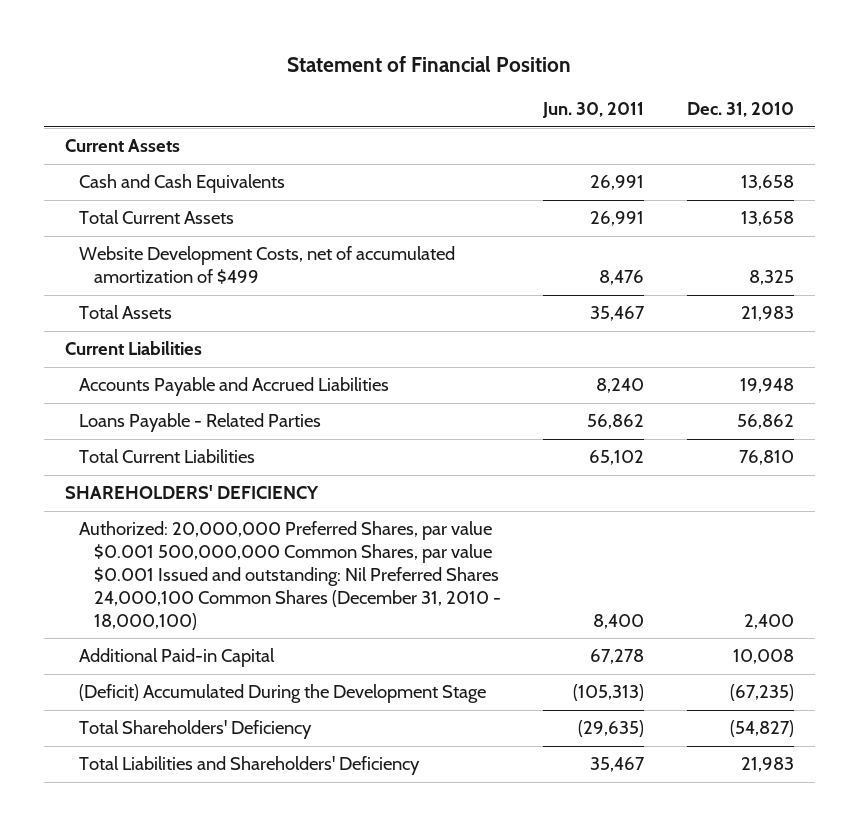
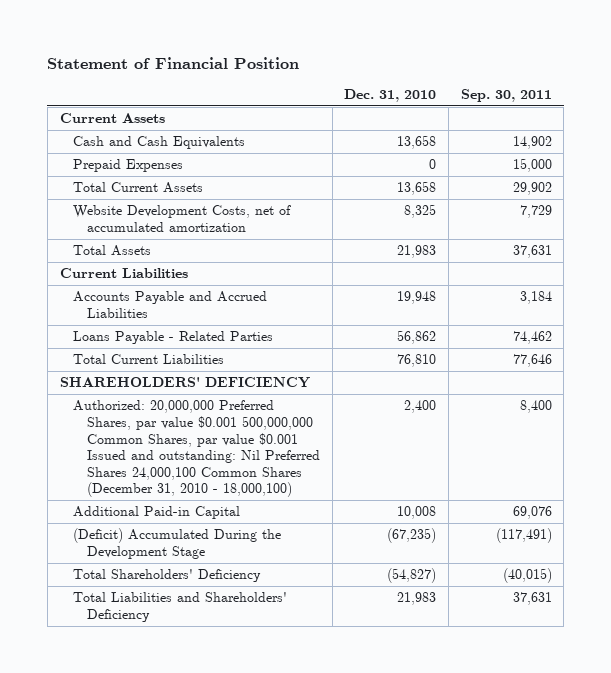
[542,102,645,119] Jun. 30, 2011 -> none
none -> [460,88,552,102] Sep. 30, 2011
none -> [73,159,184,173] Prepaid Expenses
[79,246,456,285] Website Development Costs, net of accumulated amortization of $499 -> [73,205,292,232] Website Development Costs, net of accumulated amortization

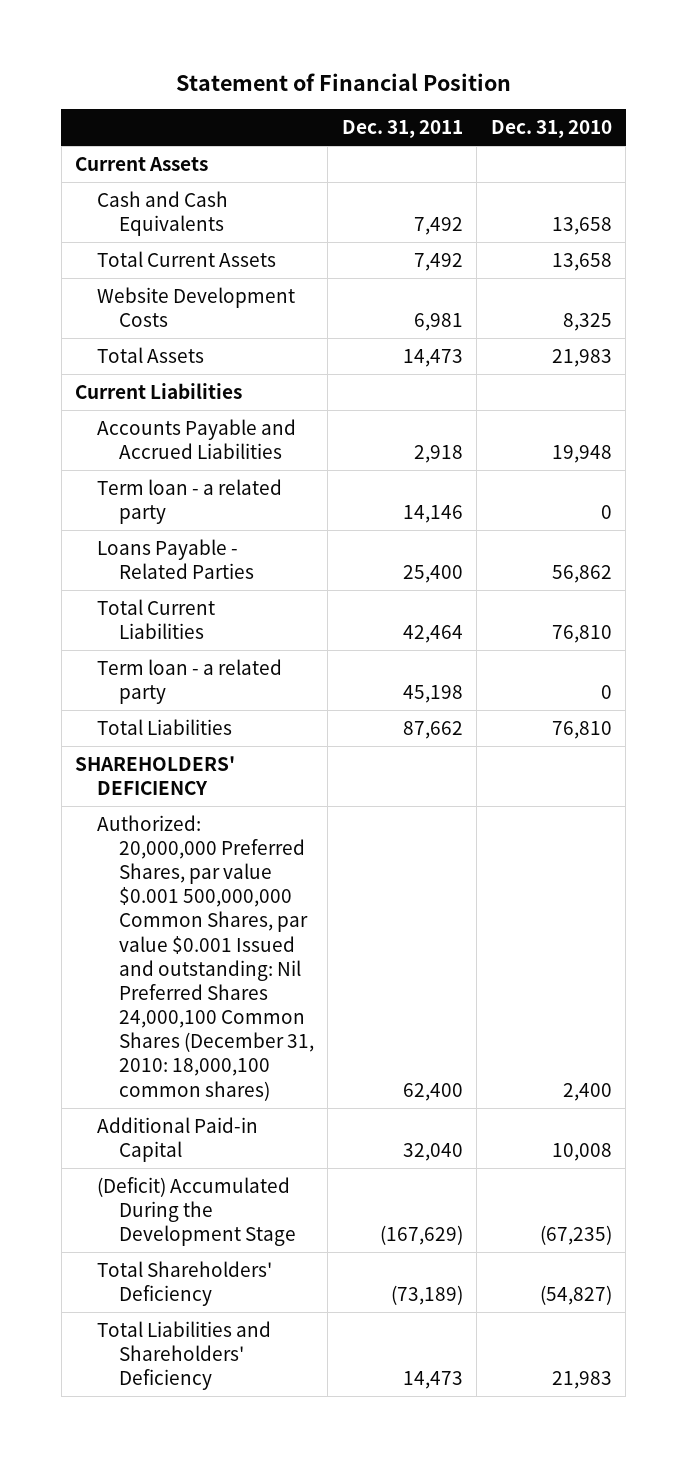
[460,88,552,102] Sep. 30, 2011 -> none
none -> [341,120,463,139] Dec. 31, 2011
[73,159,184,173] Prepaid Expenses -> none
[73,205,292,232] Website Development Costs, net of accumulated amortization -> [97,286,296,328] Website Development Costs
none -> [97,478,283,525] Term loan - a related party
none -> [97,658,283,705] Term loan - a related party
none -> [97,718,233,735] Total Liabilities
[73,400,321,498] Authorized: 20,000,000 Preferred Shares, par value $0.001 500,000,000 Common Shares, par value $0.001 Issued and outstanding: Nil Preferred Shares 24,000,100 Common Shares (December 31, 2010 - 18,000,100) -> [97,814,315,1101] Authorized: 20,000,000 Preferred Shares, par value $0.001 500,000,000 Common Shares, par value $0.001 Issued and outstanding: Nil Preferred Shares 24,000,100 Common Shares (December 31, 2010: 18,000,100 common shares)

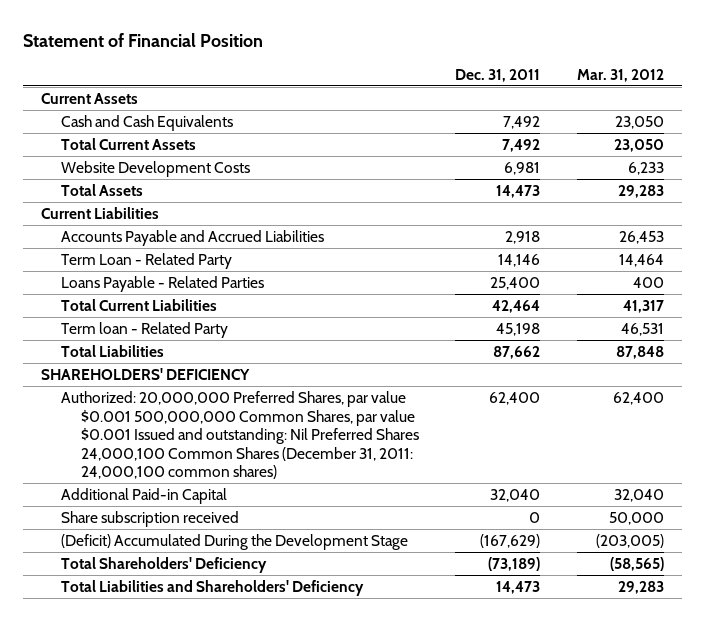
[490,120,612,139] Dec. 31, 2010 -> none
none -> [576,68,664,82] Mar. 31, 2012
[97,478,283,525] Term loan - a related party -> [60,253,232,270] Term Loan - Related Party
[97,658,283,705] Term loan - a related party -> [60,322,228,339] Term loan - Related Party
[97,814,315,1101] Authorized: 20,000,000 Preferred Shares, par value $0.001 500,000,000 Common Shares, par value $0.001 Issued and outstanding: Nil Preferred Shares 24,000,100 Common Shares (December 31, 2010: 18,000,100 common shares) -> [60,391,419,480] Authorized: 20,000,000 Preferred Shares, par value $0.001 500,000,000 Common Shares, par value $0.001 Issued and outstanding: Nil Preferred Shares 24,000,100 Common Shares (December 31, 2011: 24,000,100 common shares)
none -> [60,511,239,528] Share subscription received

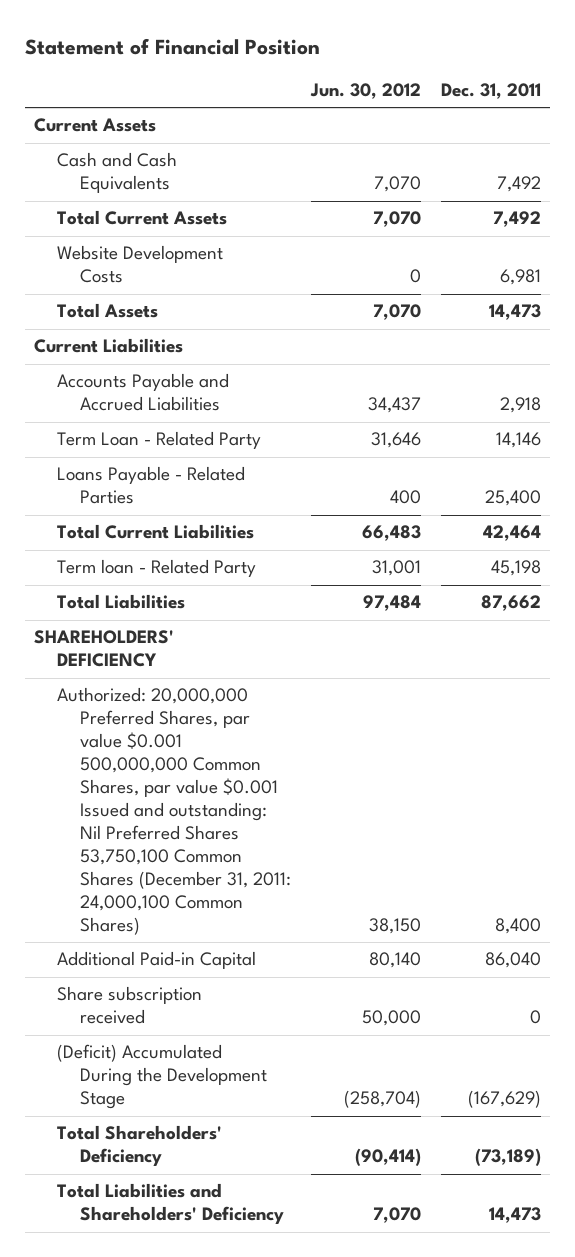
[576,68,664,82] Mar. 31, 2012 -> none
none -> [310,83,422,100] Jun. 30, 2012
[60,391,419,480] Authorized: 20,000,000 Preferred Shares, par value $0.001 500,000,000 Common Shares, par value $0.001 Issued and outstanding: Nil Preferred Shares 24,000,100 Common Shares (December 31, 2011: 24,000,100 common shares) -> [57,687,292,936] Authorized: 20,000,000 Preferred Shares, par value $0.001 500,000,000 Common Shares, par value $0.001 Issued and outstanding: Nil Preferred Shares 53,750,100 Common Shares (December 31, 2011: 24,000,100 Common Shares)
[489,392,541,406] 62,400 -> [494,918,541,935] 8,400
[490,489,541,503] 32,040 -> [484,952,541,969] 86,040

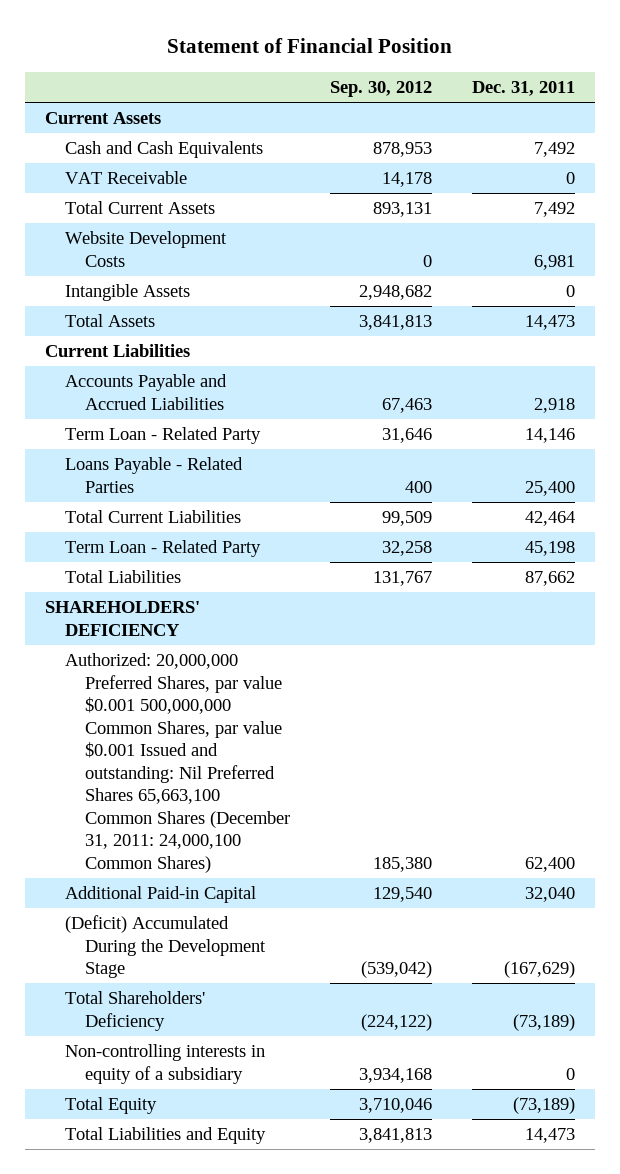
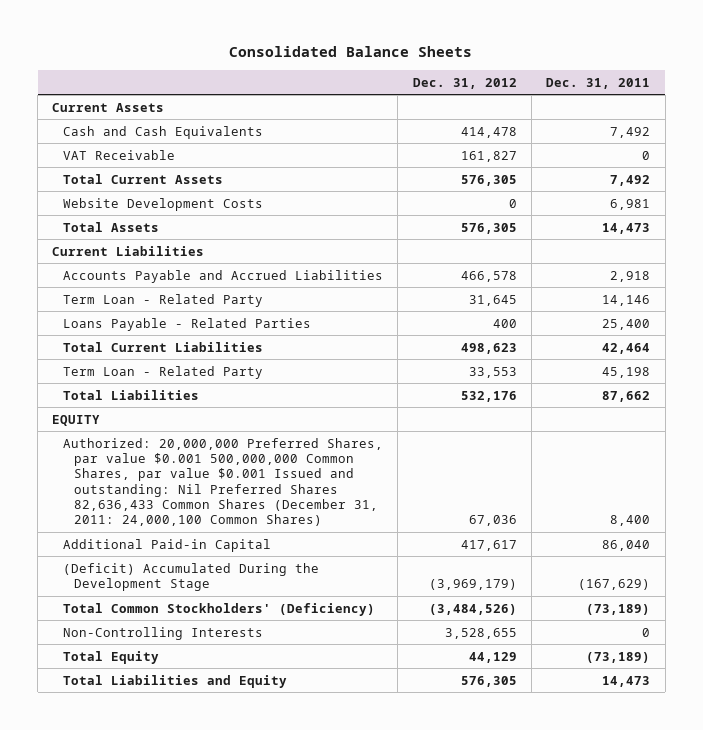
[166,38,452,54] Statement of Financial Position -> [229,46,473,58] Consolidated Balance Sheets
[329,81,432,98] Sep. 30, 2012 -> none
none -> [412,77,517,89] Dec. 31, 2012
[64,284,190,302] Intangible Assets -> none
[44,601,200,636] SHAREHOLDERS' DEFICIENCY -> [52,414,101,426] EQUITY
[64,653,290,873] Authorized: 20,000,000 Preferred Shares, par value $0.001 500,000,000 Common Shares, par value $0.001 Issued and outstanding: Nil Preferred Shares 65,663,100 Common Shares (December 31, 2011: 24,000,100 Common Shares) -> [63,437,384,527] Authorized: 20,000,000 Preferred Shares, par value $0.001 500,000,000 Common Shares, par value $0.001 Issued and outstanding: Nil Preferred Shares 82,636,433 Common Shares (December 31, 2011: 24,000,100 Common Shares)
[524,856,575,872] 62,400 -> [610,515,651,527] 8,400
[524,887,575,903] 32,040 -> [602,539,651,551] 86,040
[64,991,205,1031] Total Shareholders' Deficiency -> [63,602,376,616] Total Common Stockholders' (Deficiency)
[64,1044,265,1084] Non-controlling interests in equity of a subsidiary -> [63,626,264,640] Non-Controlling Interests

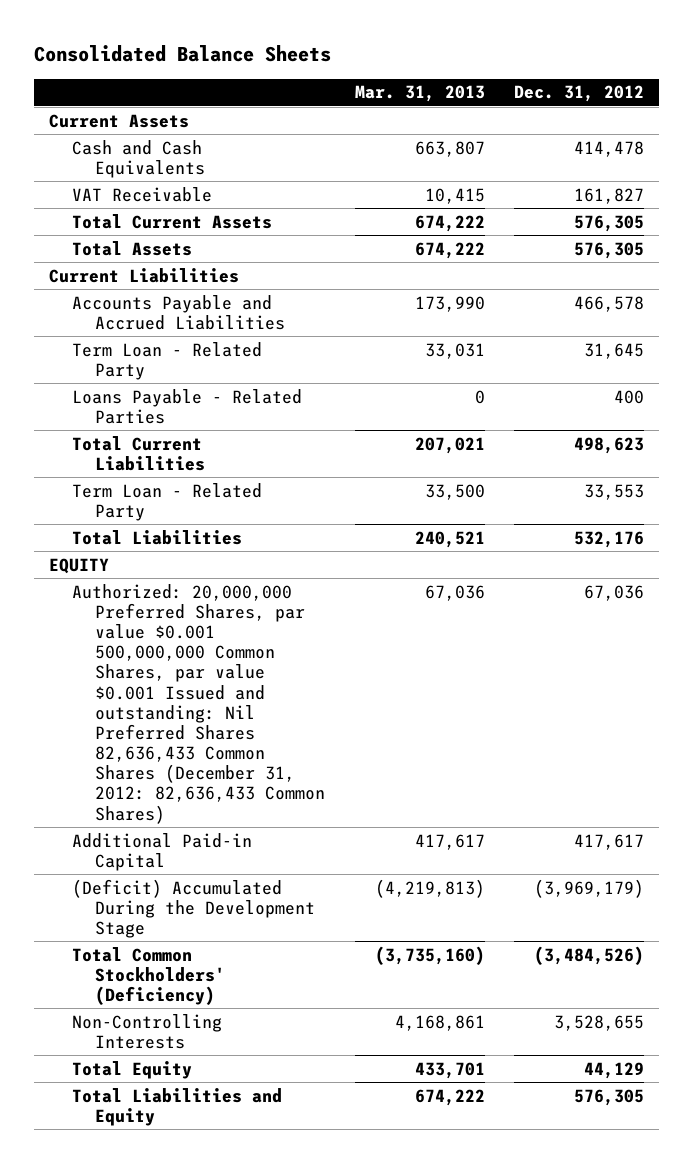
[546,77,651,89] Dec. 31, 2011 -> none
none -> [354,85,485,103] Mar. 31, 2013
[63,197,264,211] Website Development Costs -> none
[63,437,384,527] Authorized: 20,000,000 Preferred Shares, par value $0.001 500,000,000 Common Shares, par value $0.001 Issued and outstanding: Nil Preferred Shares 82,636,433 Common Shares (December 31, 2011: 24,000,100 Common Shares) -> [71,583,325,824] Authorized: 20,000,000 Preferred Shares, par value $0.001 500,000,000 Common Shares, par value $0.001 Issued and outstanding: Nil Preferred Shares 82,636,433 Common Shares (December 31, 2012: 82,636,433 Common Shares)

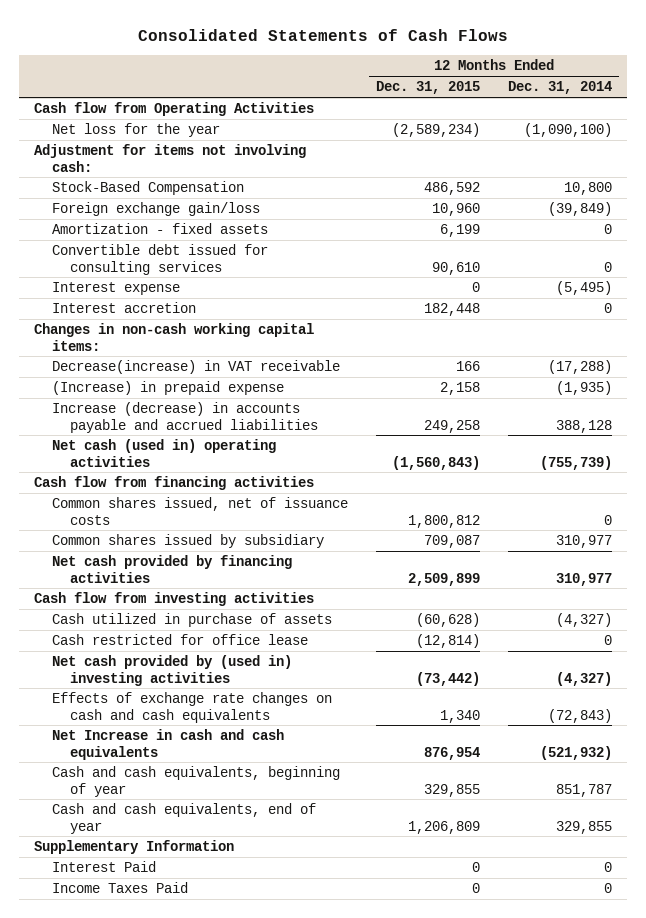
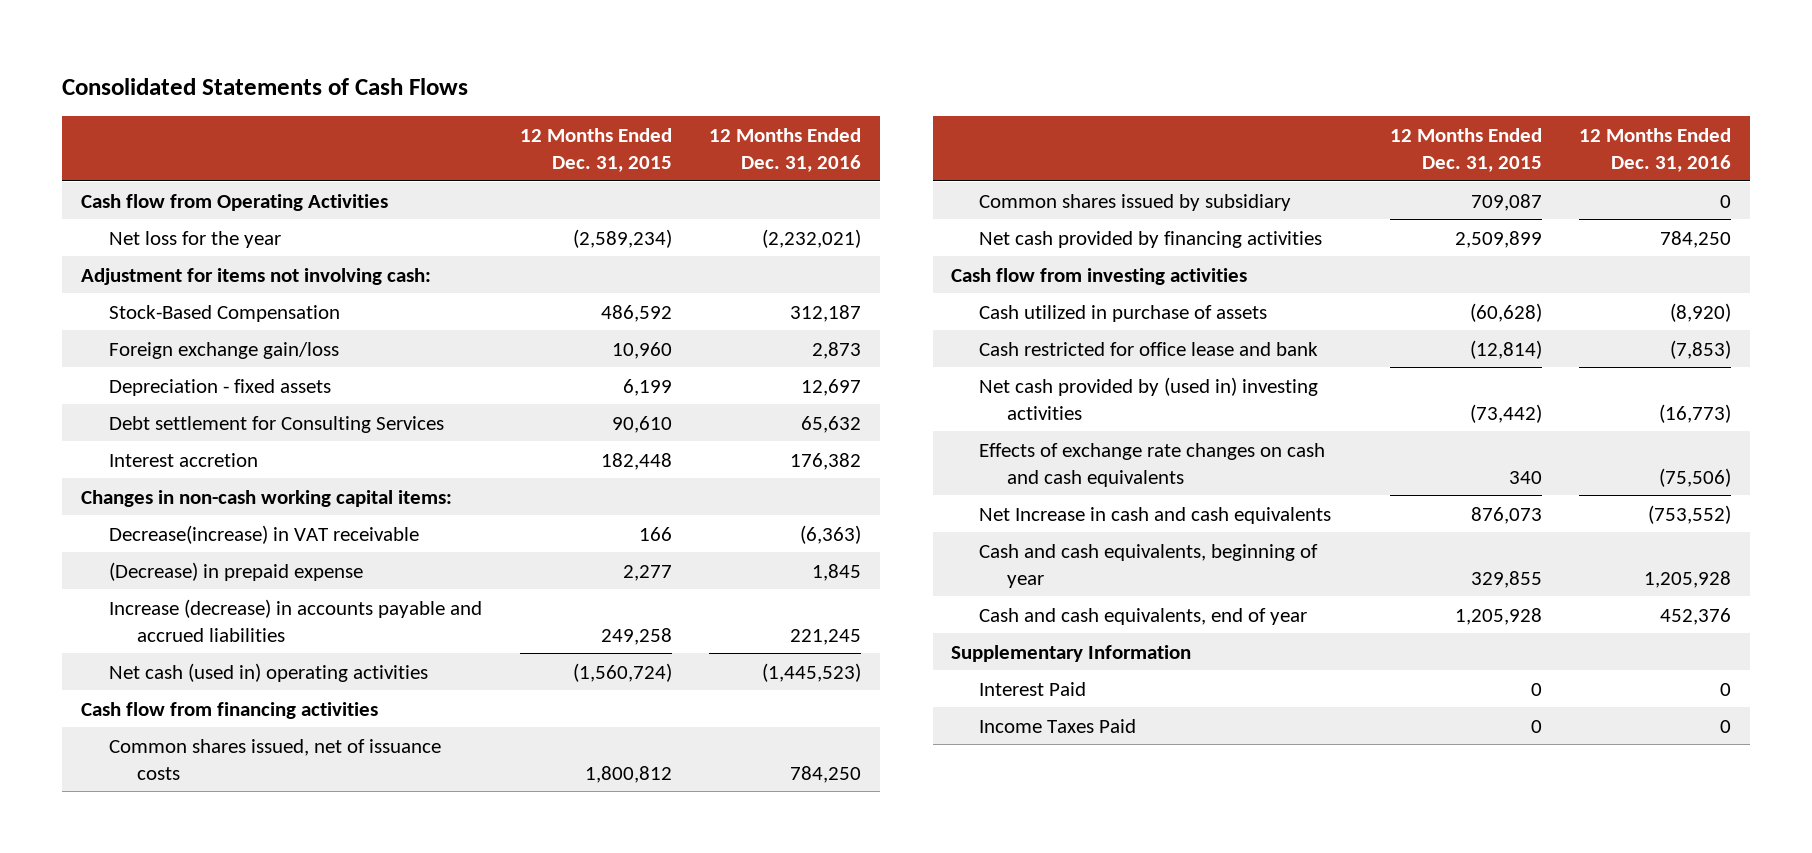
[508,81,613,95] Dec. 31, 2014 -> none
none -> [709,127,862,172] 12 Months Ended Dec. 31, 2016
[51,282,180,296] Interest expense -> none
[51,223,268,235] Amortization - fixed assets -> [108,378,331,396] Depreciation - fixed assets
[51,244,268,275] Convertible debt issued for consulting services -> [108,415,444,433] Debt settlement for Consulting Services
[51,381,284,396] (Increase) in prepaid expense -> [108,561,363,581] (Decrease) in prepaid expense
[440,382,481,396] 2,158 -> [622,564,672,581] 2,277
[392,455,481,470] (1,560,843) -> [572,662,672,682] (1,560,724)
[51,634,308,646] Cash restricted for office lease -> [979,341,1319,356] Cash restricted for office lease and bank
[440,709,481,723] 1,340 -> [1508,470,1542,484] 340
[424,746,481,760] 876,954 -> [1470,506,1542,524] 876,073
[408,820,481,834] 1,206,809 -> [1454,607,1542,625] 1,205,928

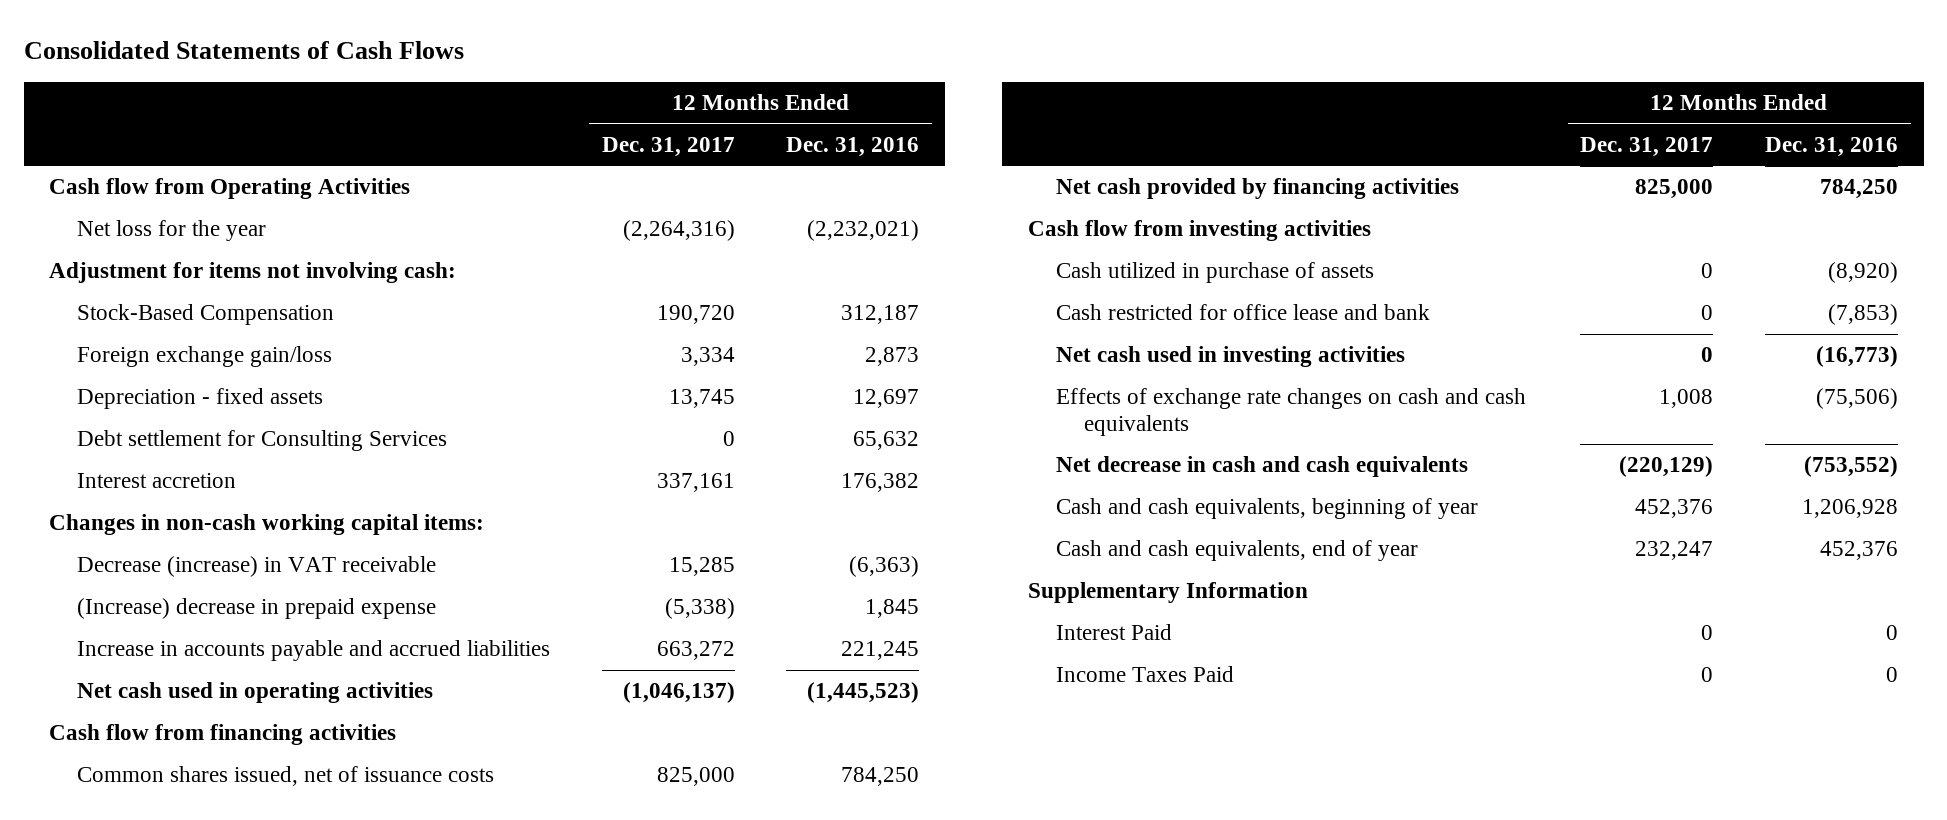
[519,127,672,172] 12 Months Ended Dec. 31, 2015 -> none
none -> [601,136,735,157] Dec. 31, 2017
[108,524,419,544] Decrease(increase) in VAT receivable -> [77,556,437,578] Decrease (increase) in VAT receivable
[108,561,363,581] (Decrease) in prepaid expense -> [77,598,437,620] (Increase) decrease in prepaid expense
[108,598,482,642] Increase (decrease) in accounts payable and accrued liabilities -> [77,640,551,662] Increase in accounts payable and accrued liabilities
[108,662,428,682] Net cash (used in) operating activities -> [77,682,434,704] Net cash used in operating activities
[979,193,1292,211] Common shares issued by subsidiary -> none
[979,376,1319,420] Net cash provided by (used in) investing activities -> [1055,346,1405,368] Net cash used in investing activities
[979,506,1332,524] Net Increase in cash and cash equivalents -> [1055,456,1468,478] Net decrease in cash and cash equivalents
[1644,570,1732,588] 1,205,928 -> [1801,499,1898,519] 1,206,928

